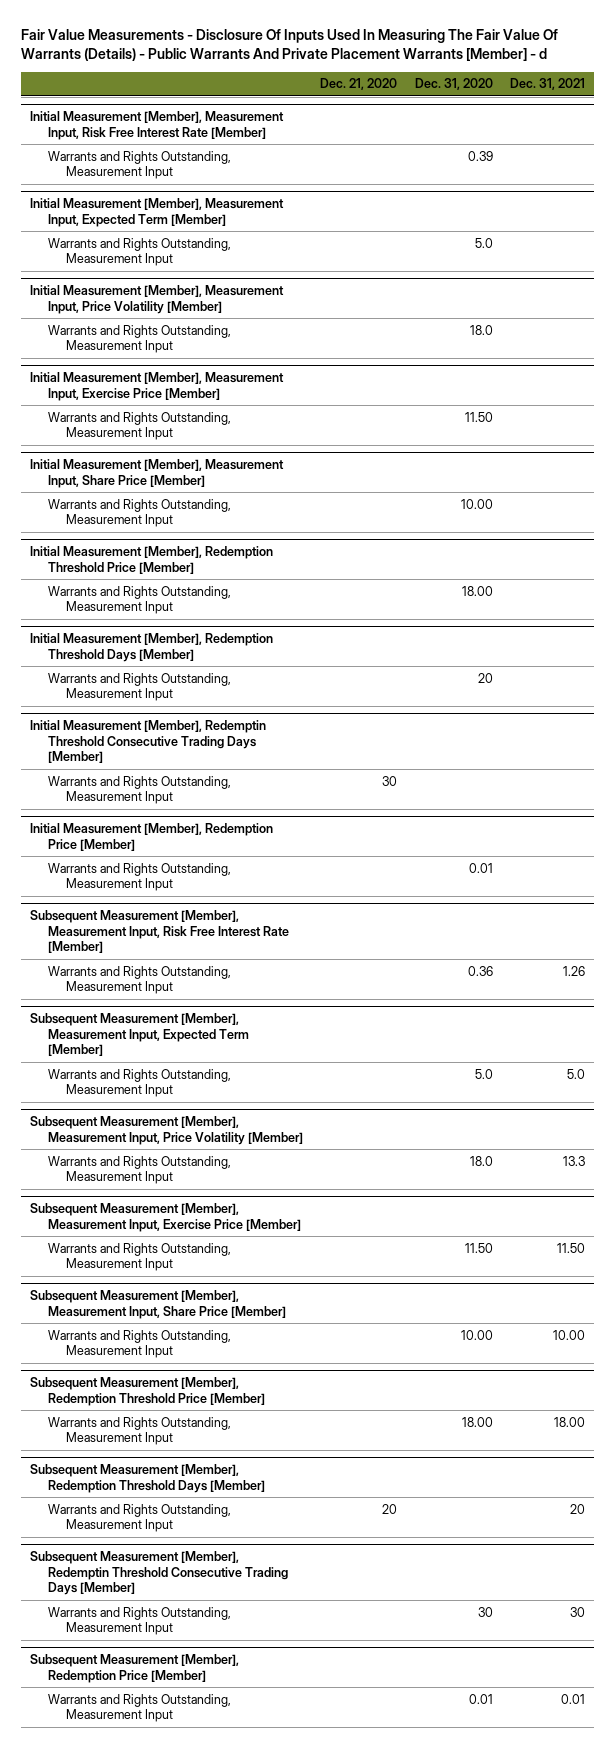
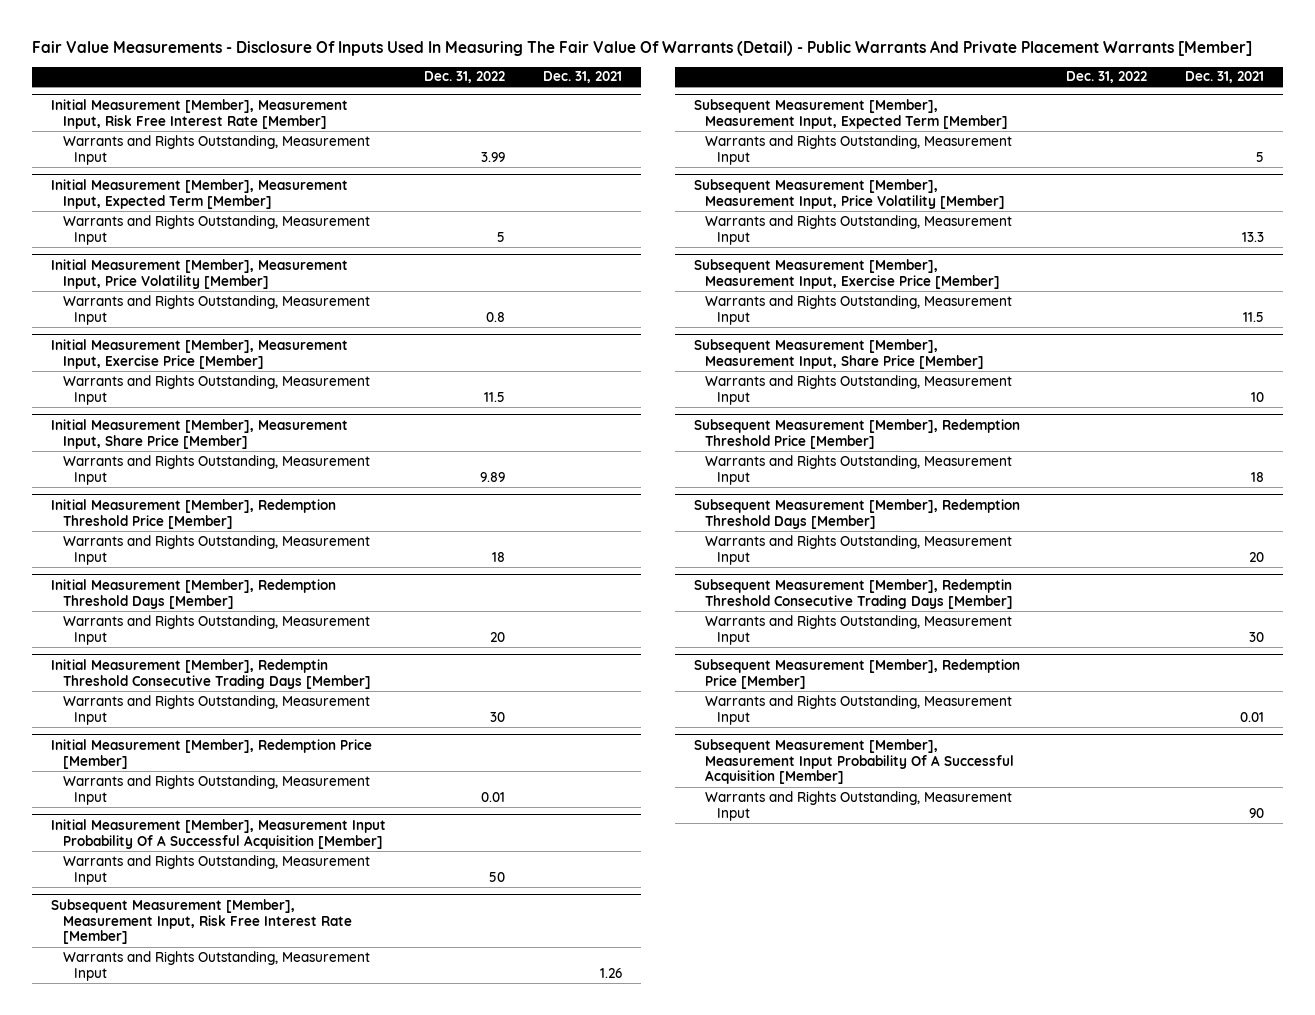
[20,29,558,62] Fair Value Measurements - Disclosure Of Inputs Used In Measuring The Fair Value Of Warrants (Details) - Public Warrants And Private Placement Warrants [Member] - d -> [31,39,1252,56] Fair Value Measurements - Disclosure Of Inputs Used In Measuring The Fair Value Of Warrants (Detail) - Public Warrants And Private Placement Warrants [Member]
[320,78,398,91] Dec. 21, 2020 -> none
[414,78,493,91] Dec. 31, 2020 -> none
none -> [423,71,505,84] Dec. 31, 2022
none -> [50,818,386,849] Initial Measurement [Member], Measurement Input Probability Of A Successful Acquisition [Member]
none -> [62,854,370,885] Warrants and Rights Outstanding, Measurement Input
[567,1068,586,1079] 5.0 -> [1256,151,1265,162] 5
[557,1242,586,1253] 11.50 -> [1243,311,1265,322] 11.5
[553,1329,586,1340] 10.00 -> [1251,391,1265,402] 10
[554,1416,586,1427] 18.00 -> [1251,471,1265,482] 18
none -> [693,738,1015,785] Subsequent Measurement [Member], Measurement Input Probability Of A Successful Acquisition [Member]
none -> [705,790,1013,821] Warrants and Rights Outstanding, Measurement Input

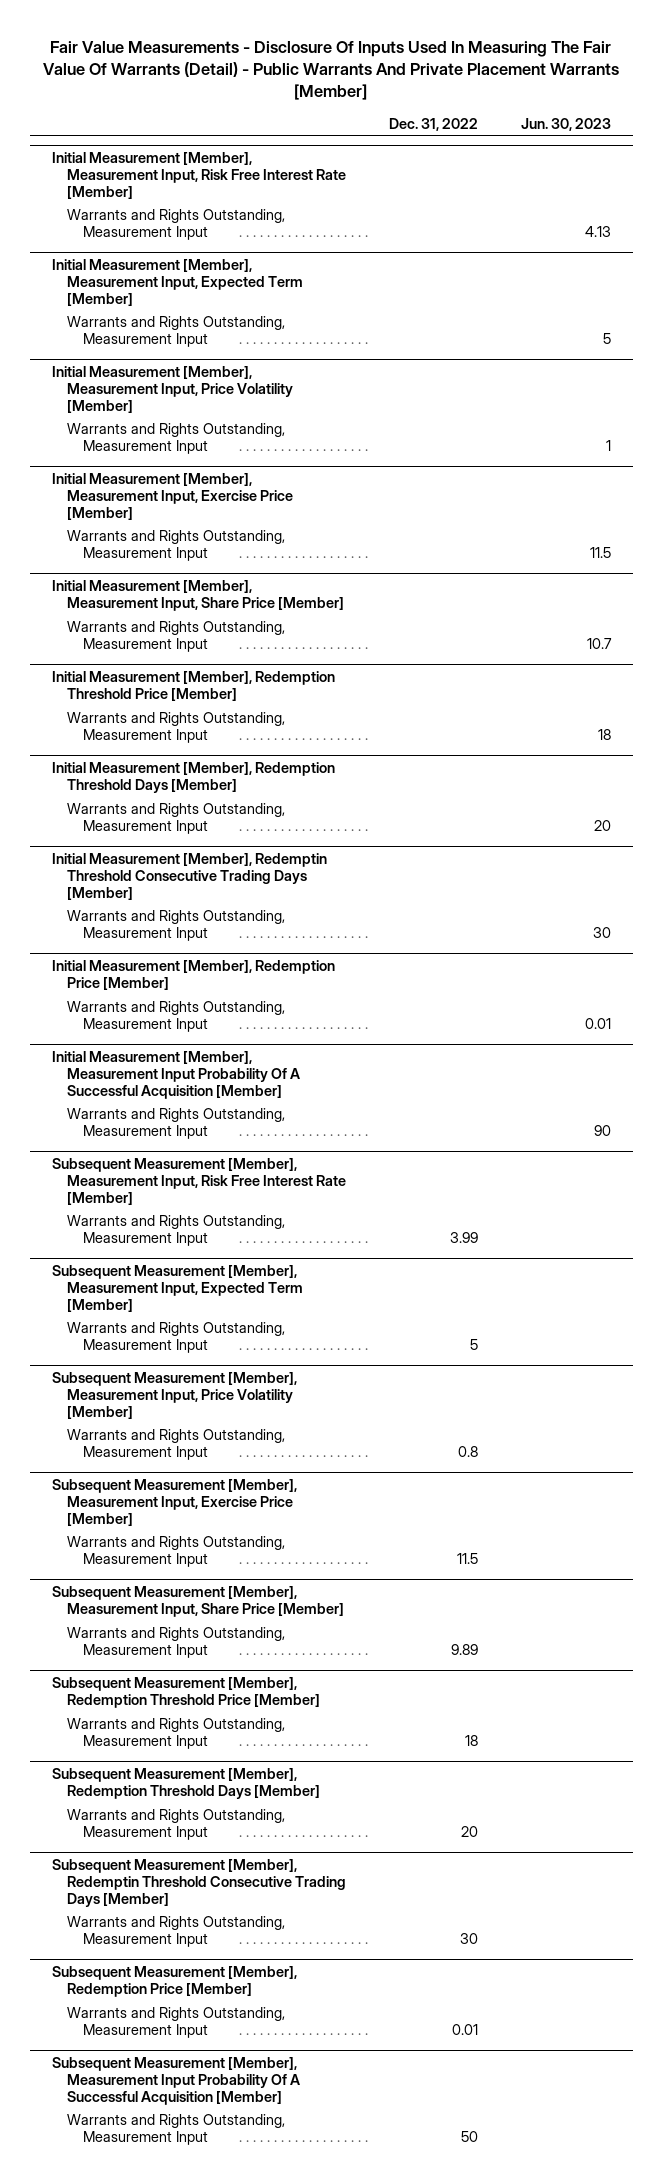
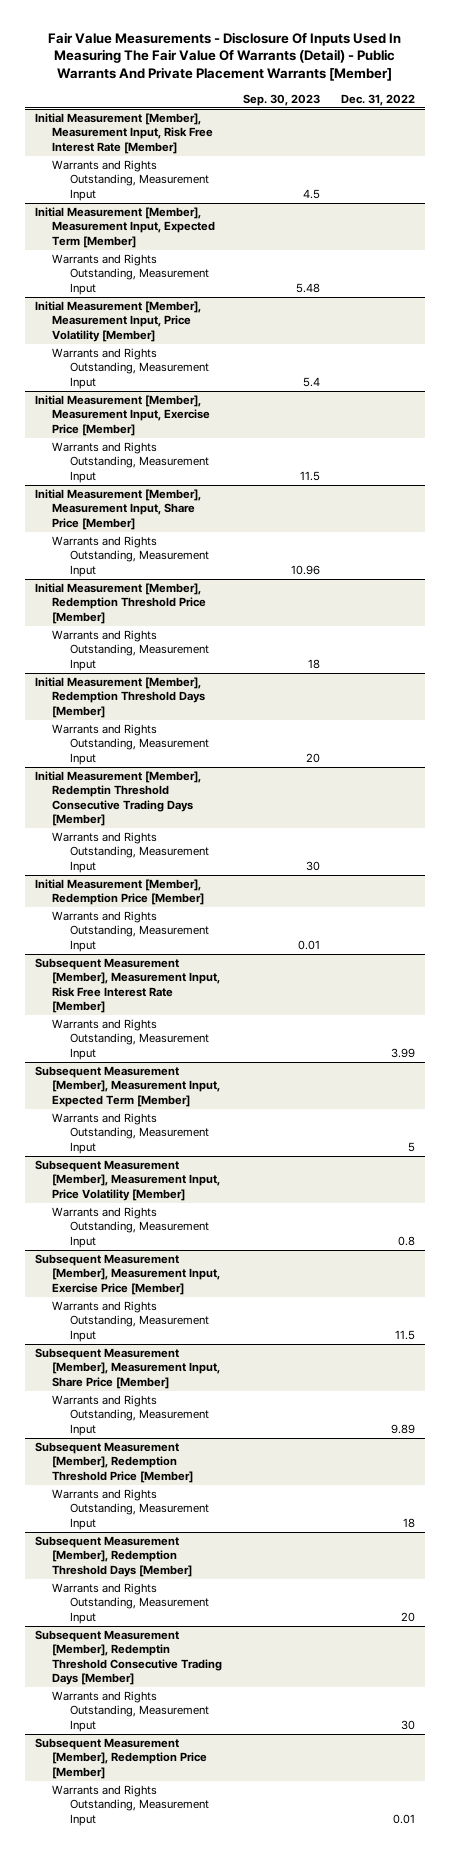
[521,117,612,131] Jun. 30, 2023 -> none
none -> [242,94,320,107] Sep. 30, 2023
[51,1050,301,1099] Initial Measurement [Member], Measurement Input Probability Of A Successful Acquisition [Member] -> none
[67,1108,286,1140] Warrants and Rights Outstanding, Measurement Input -> none
[51,2056,301,2105] Subsequent Measurement [Member], Measurement Input Probability Of A Successful Acquisition [Member] -> none
[67,2114,286,2146] Warrants and Rights Outstanding, Measurement Input -> none

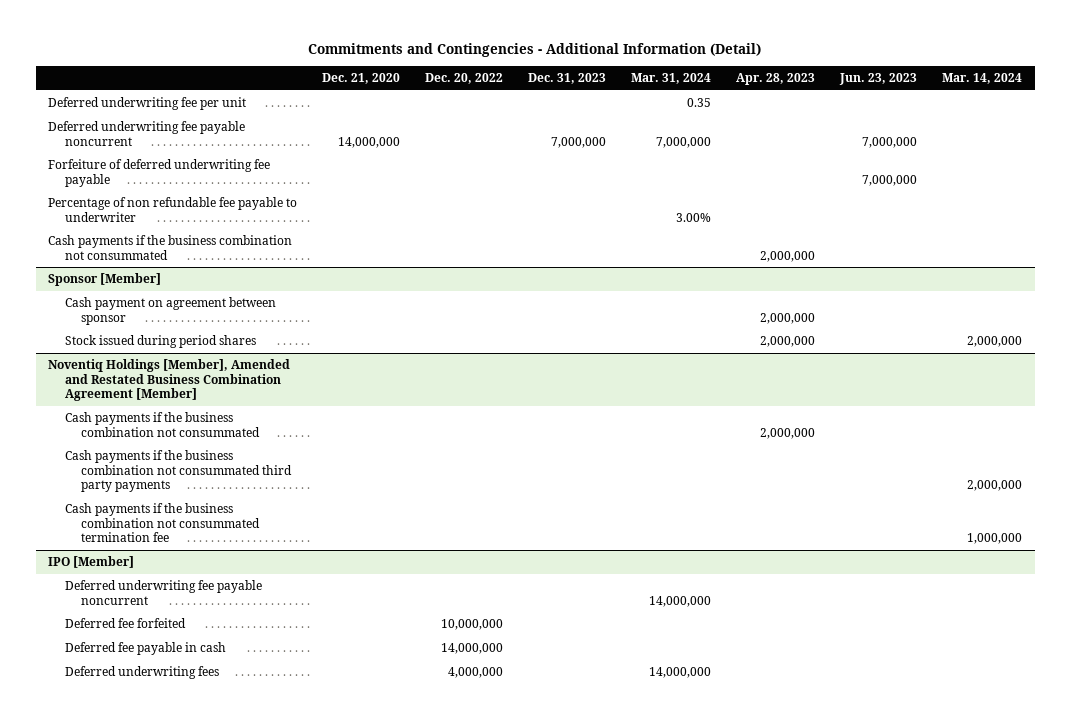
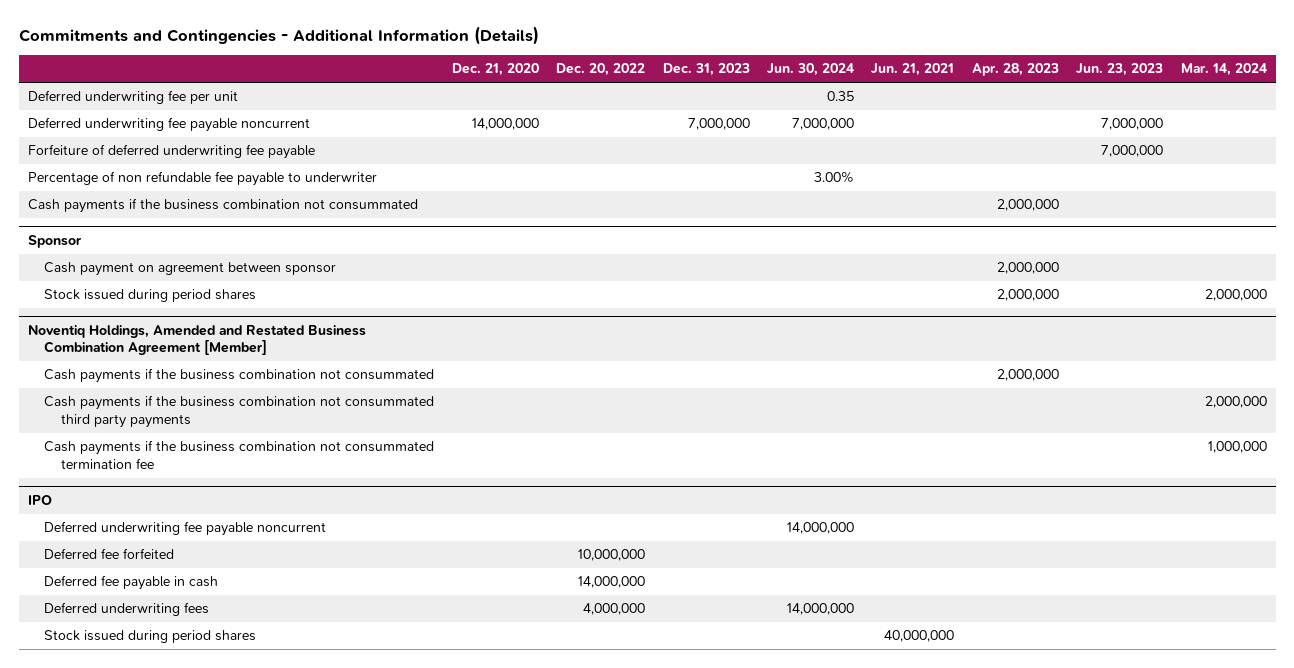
[308,43,762,58] Commitments and Contingencies - Additional Information (Detail) -> [18,25,539,45] Commitments and Contingencies - Additional Information (Details)
[631,73,712,85] Mar. 31, 2024 -> none
none -> [766,63,854,77] Jun. 30, 2024
none -> [871,63,955,77] Jun. 21, 2021
[48,273,162,287] Sponsor [Member] -> [27,235,82,249] Sponsor
[48,359,291,402] Noventiq Holdings [Member], Amended and Restated Business Combination Agreement [Member] -> [27,325,366,356] Noventiq Holdings, Amended and Restated Business Combination Agreement [Member]
[48,556,135,569] IPO [Member] -> [27,495,52,506] IPO
none -> [44,630,257,644] Stock issued during period shares

